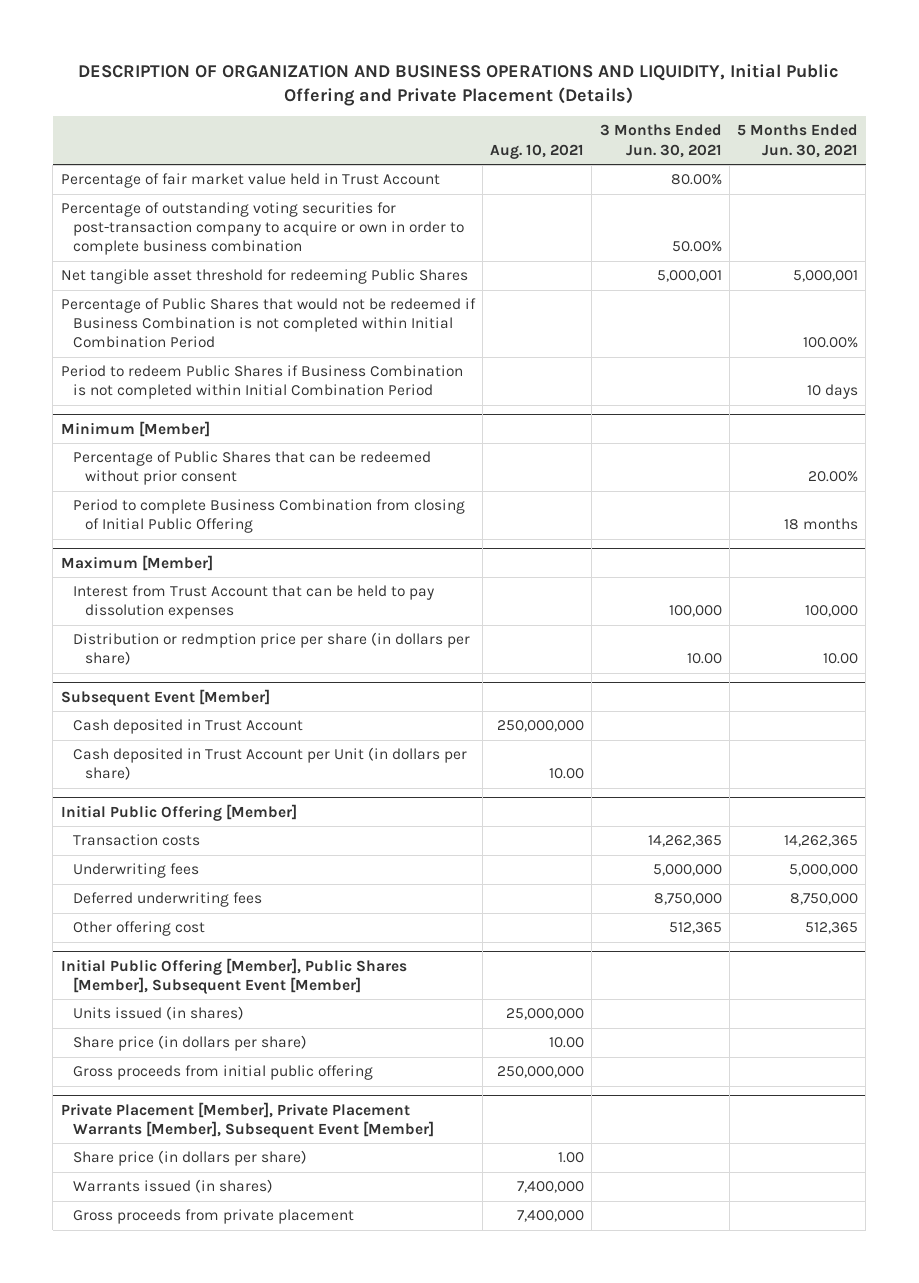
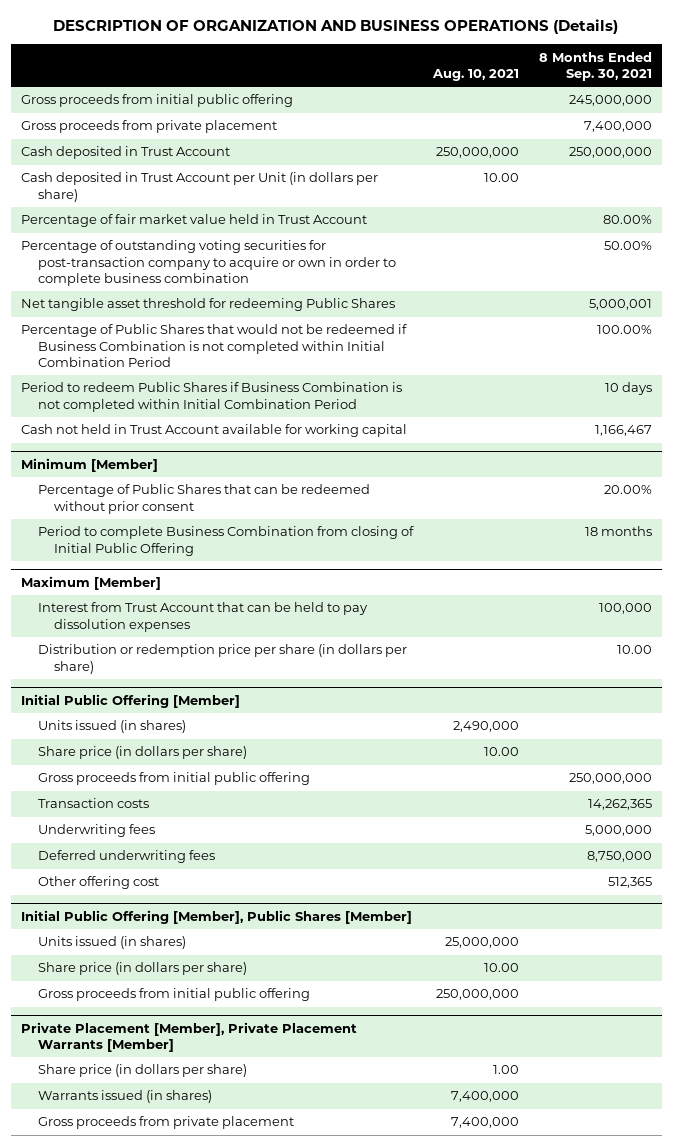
[78,63,840,106] DESCRIPTION OF ORGANIZATION AND BUSINESS OPERATIONS AND LIQUIDITY, Initial Public Offering and Private Placement (Details) -> [53,19,619,35] DESCRIPTION OF ORGANIZATION AND BUSINESS OPERATIONS (Details)
[599,124,722,158] 3 Months Ended Jun. 30, 2021 -> none
[737,124,859,158] 5 Months Ended Jun. 30, 2021 -> none
none -> [538,51,652,81] 8 Months Ended Sep. 30, 2021
none -> [21,94,294,108] Gross proceeds from initial public offering
none -> [21,120,278,134] Gross proceeds from private placement
none -> [21,146,231,160] Cash deposited in Trust Account
none -> [21,172,379,202] Cash deposited in Trust Account per Unit (in dollars per share)
none -> [21,424,408,438] Cash not held in Trust Account available for working capital
[60,688,270,706] Subsequent Event [Member] -> none
[72,719,303,735] Cash deposited in Trust Account -> none
[72,747,467,781] Cash deposited in Trust Account per Unit (in dollars per share) -> none
[72,632,470,666] Distribution or redmption price per share (in dollars per share) -> [37,644,407,674] Distribution or redemption price per share (in dollars per share)
none -> [37,720,186,734] Units issued (in shares)
none -> [37,746,247,760] Share price (in dollars per share)
none -> [37,772,310,786] Gross proceeds from initial public offering
[60,957,407,994] Initial Public Offering [Member], Public Shares [Member], Subsequent Event [Member] -> [21,909,413,924] Initial Public Offering [Member], Public Shares [Member]
[60,1101,434,1138] Private Placement [Member], Private Placement Warrants [Member], Subsequent Event [Member] -> [21,1021,358,1052] Private Placement [Member], Private Placement Warrants [Member]

